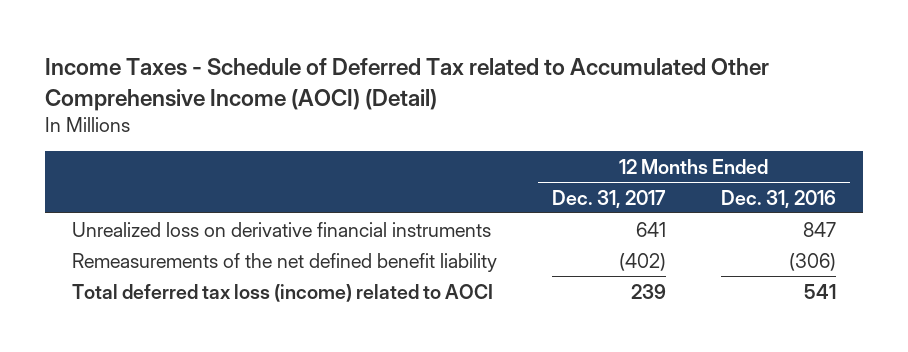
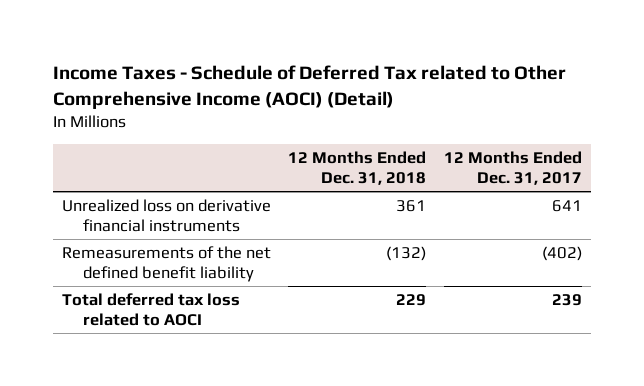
[44,58,769,111] Income Taxes - Schedule of Deferred Tax related to Accumulated Other Comprehensive Income (AOCI) (Detail) -> [53,65,567,109] Income Taxes - Schedule of Deferred Tax related to Other Comprehensive Income (AOCI) (Detail)
[720,189,836,208] Dec. 31, 2016 -> none
none -> [288,151,427,186] 12 Months Ended Dec. 31, 2018
[72,283,494,302] Total deferred tax loss (income) related to AOCI -> [61,292,240,327] Total deferred tax loss related to AOCI

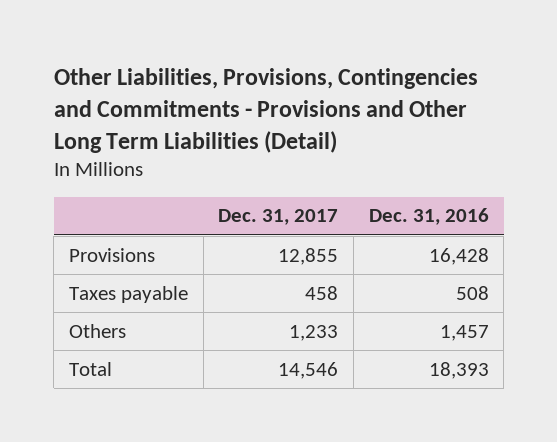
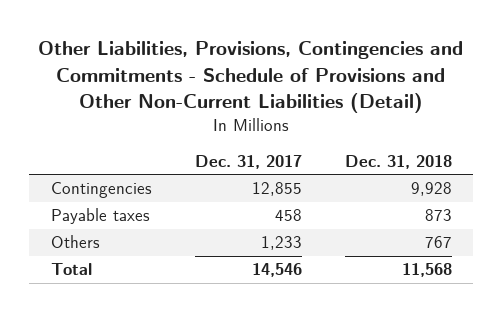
[53,68,478,153] Other Liabilities, Provisions, Contingencies and Commitments - Provisions and Other Long Term Liabilities (Detail) -> [38,41,464,113] Other Liabilities, Provisions, Contingencies and Commitments - Schedule of Provisions and Other Non-Current Liabilities (Detail)
[368,208,489,226] Dec. 31, 2016 -> none
none -> [344,154,452,169] Dec. 31, 2018
[68,247,155,262] Provisions -> [50,182,152,199] Contingencies
[68,285,188,303] Taxes payable -> [50,208,150,225] Payable taxes

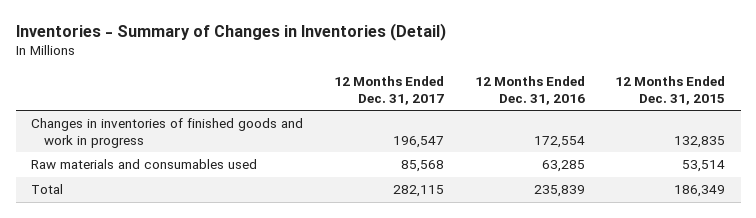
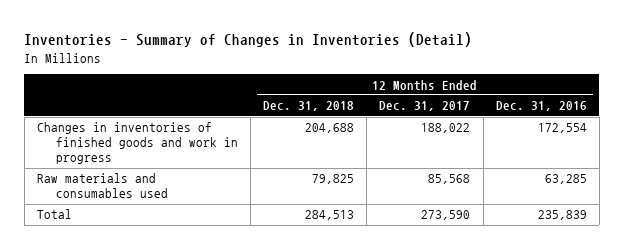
[615,76,726,106] 12 Months Ended Dec. 31, 2015 -> none
none -> [263,101,355,112] Dec. 31, 2018
[392,135,444,148] 196,547 -> [421,123,471,134] 188,022
[392,185,444,198] 282,115 -> [421,210,471,221] 273,590

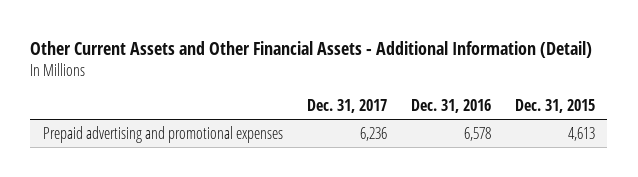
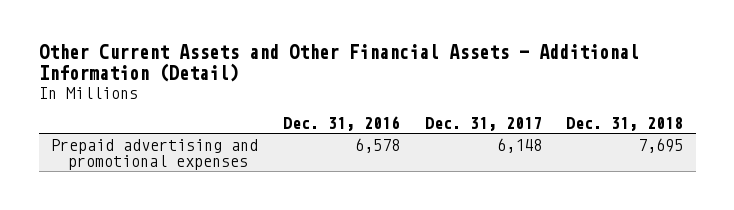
[515,99,596,114] Dec. 31, 2015 -> none
none -> [566,116,684,131] Dec. 31, 2018
[359,127,387,142] 6,236 -> [496,137,542,153] 6,148

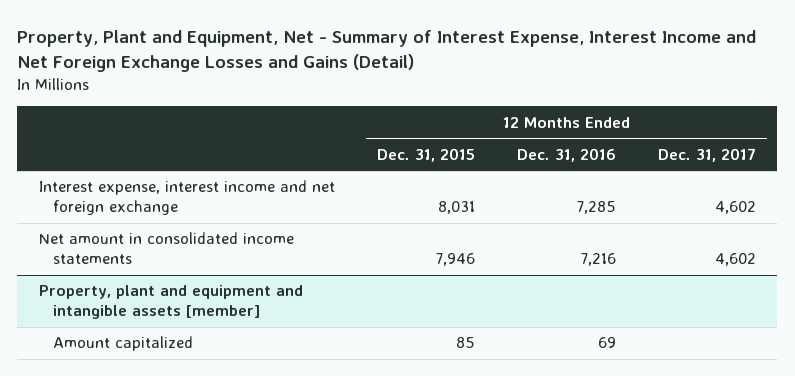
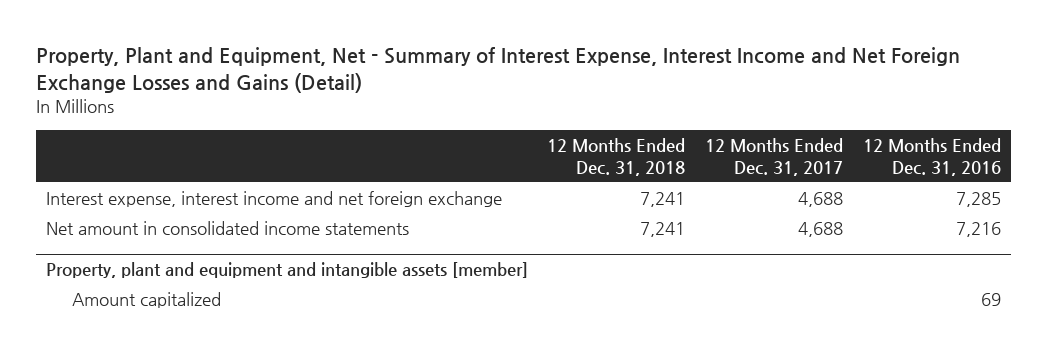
[376,147,475,162] Dec. 31, 2015 -> none
none -> [547,137,686,176] 12 Months Ended Dec. 31, 2018
[715,201,757,215] 4,602 -> [797,192,843,208] 4,688
[715,253,757,267] 4,602 -> [797,222,843,238] 4,688

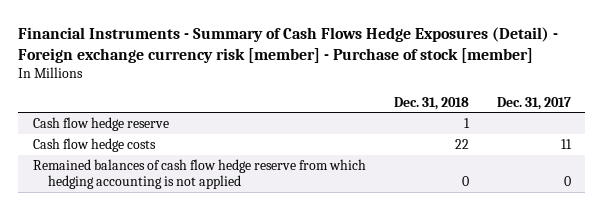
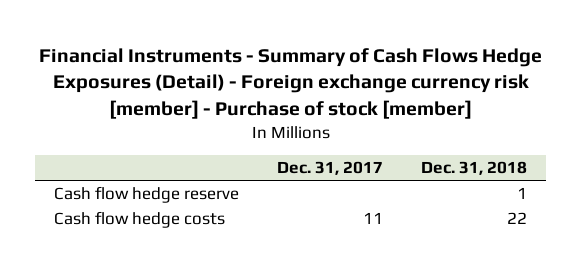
[32,158,366,190] Remained balances of cash flow hedge reserve from which hedging accounting is not applied -> none

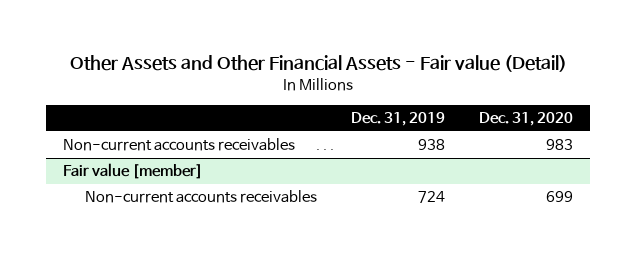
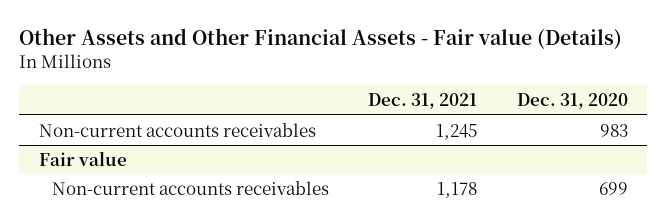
[69,55,567,73] Other Assets and Other Financial Assets - Fair value (Detail) -> [18,28,622,50] Other Assets and Other Financial Assets - Fair value (Details)
[350,112,445,127] Dec. 31, 2019 -> none
none -> [368,93,478,110] Dec. 31, 2021
[62,163,203,180] Fair value [member] -> [38,150,127,166] Fair value

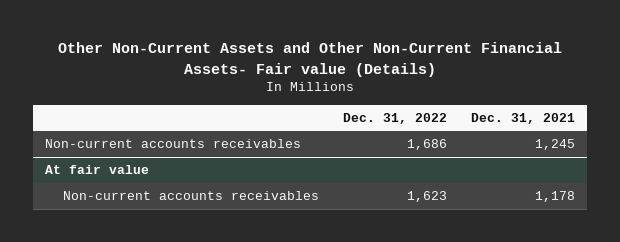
[18,28,622,50] Other Assets and Other Financial Assets - Fair value (Details) -> [58,42,563,77] Other Non-Current Assets and Other Non-Current Financial Assets- Fair value (Details)
[516,93,628,110] Dec. 31, 2020 -> none
none -> [343,112,448,124] Dec. 31, 2022
[38,150,127,166] Fair value -> [44,165,149,175] At fair value

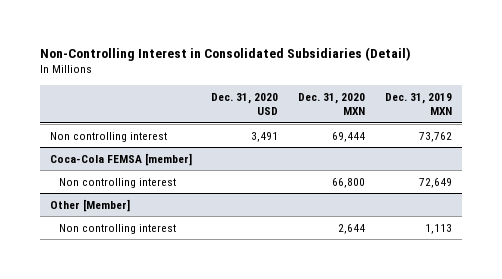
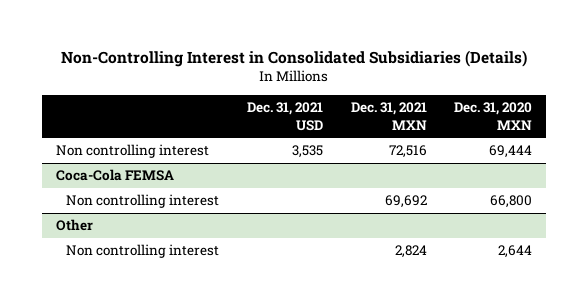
[39,46,411,61] Non-Controlling Interest in Consolidated Subsidiaries (Detail) -> [61,49,528,67] Non-Controlling Interest in Consolidated Subsidiaries (Details)
[211,92,279,116] Dec. 31, 2020 USD -> none
[385,92,453,116] Dec. 31, 2019 MXN -> none
none -> [246,102,323,131] Dec. 31, 2021 USD
none -> [350,102,427,130] Dec. 31, 2021 MXN
[49,152,192,166] Coca-Cola FEMSA [member] -> [55,169,174,182] Coca-Cola FEMSA
[49,198,130,212] Other [Member] -> [55,219,93,232] Other

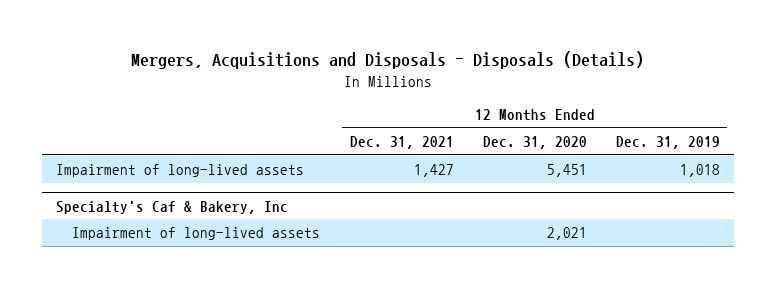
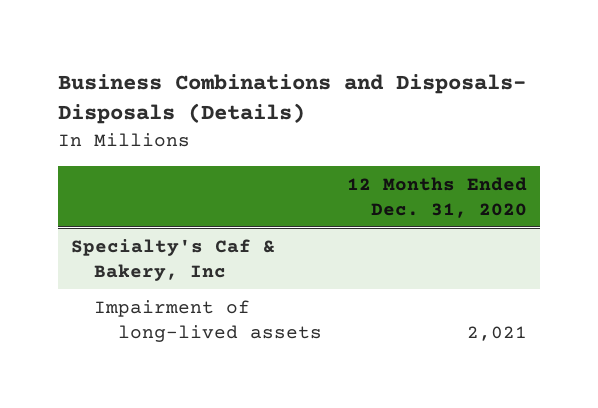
[130,51,644,70] Mergers, Acquisitions and Disposals - Disposals (Details) -> [58,73,527,125] Business Combinations and Disposals- Disposals (Details)
[349,136,454,150] Dec. 31, 2021 -> none
[615,136,720,150] Dec. 31, 2019 -> none
[56,164,305,178] Impairment of long-lived assets -> none

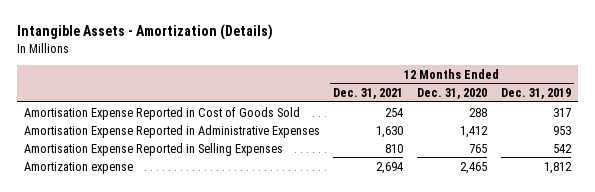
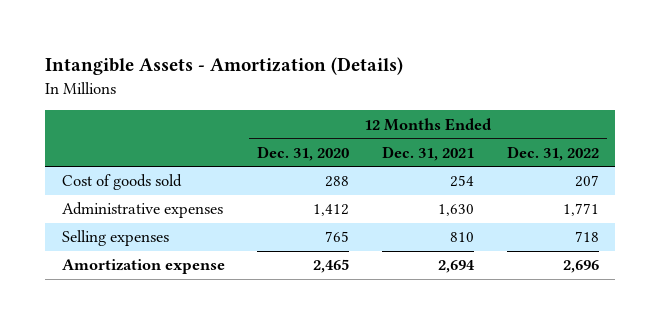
[500,88,571,100] Dec. 31, 2019 -> none
none -> [506,145,599,161] Dec. 31, 2022
[23,106,300,120] Amortisation Expense Reported in Cost of Goods Sold -> [61,174,182,191] Cost of goods sold
[23,124,320,138] Amortisation Expense Reported in Administrative Expenses -> [61,202,223,219] Administrative expenses
[23,142,283,156] Amortisation Expense Reported in Selling Expenses -> [61,230,169,247] Selling expenses

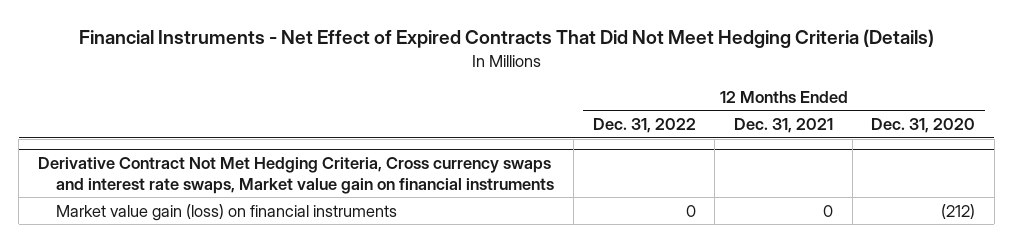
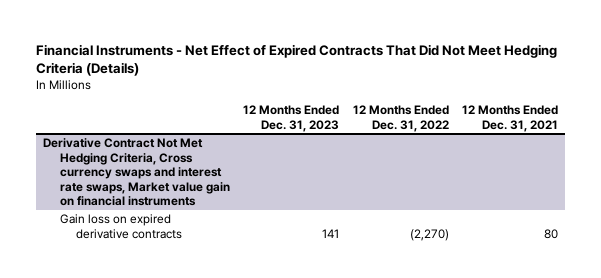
[871,118,976,134] Dec. 31, 2020 -> none
none -> [243,105,340,132] 12 Months Ended Dec. 31, 2023
[56,203,398,221] Market value gain (loss) on financial instruments -> [59,214,183,239] Gain loss on expired derivative contracts
[685,204,696,217] 0 -> [409,228,449,241] (2,270)
[822,204,833,217] 0 -> [544,228,559,239] 80

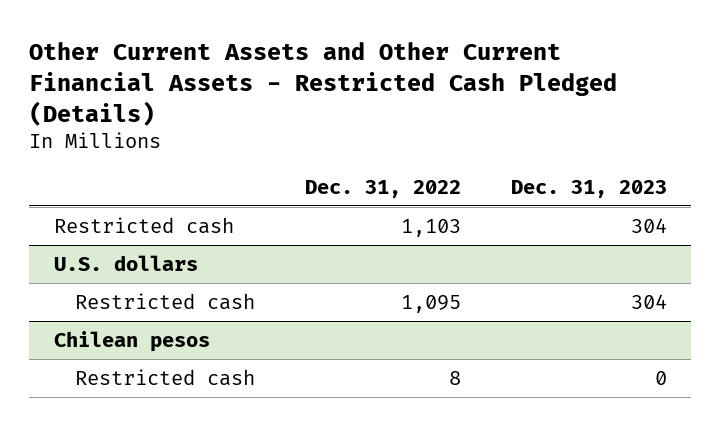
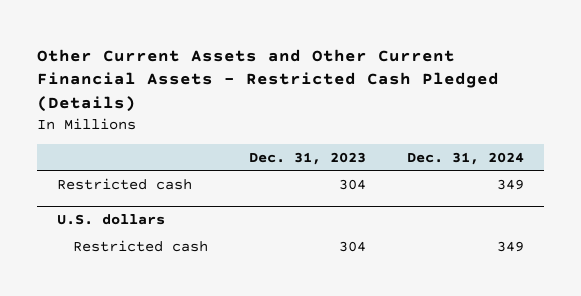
[304,179,461,198] Dec. 31, 2022 -> none
none -> [406,151,524,165] Dec. 31, 2024
[54,330,211,352] Chilean pesos -> none
[75,368,256,386] Restricted cash -> none

